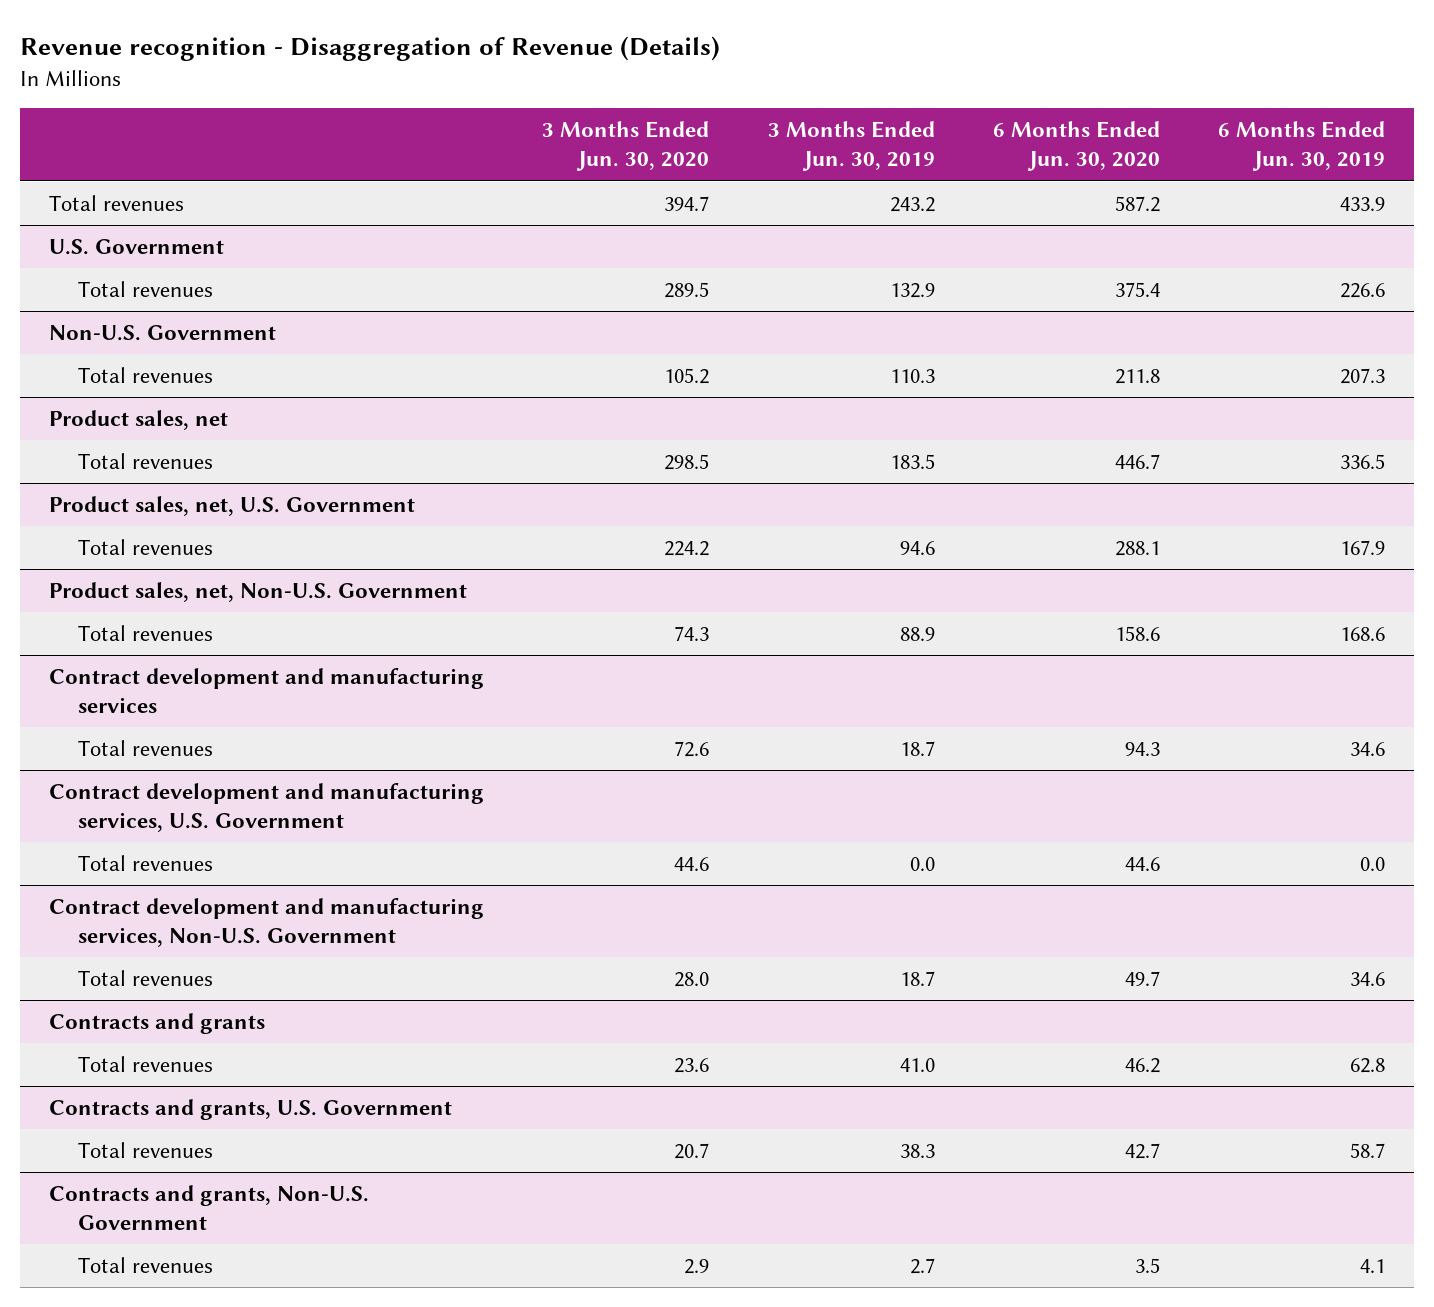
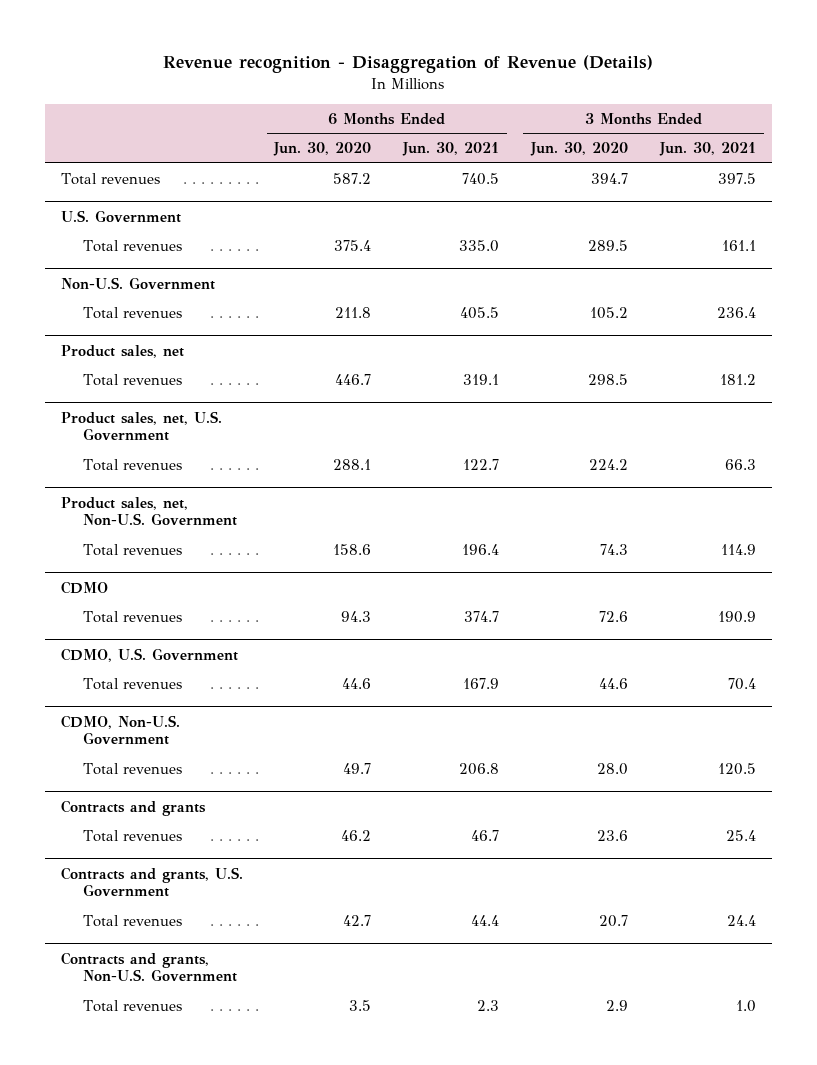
[767,121,935,172] 3 Months Ended Jun. 30, 2019 -> none
[1218,121,1386,172] 6 Months Ended Jun. 30, 2019 -> none
none -> [402,142,500,157] Jun. 30, 2021
none -> [659,142,757,157] Jun. 30, 2021
[49,667,485,713] Contract development and manufacturing services -> [60,580,108,594] CDMO
[49,782,485,832] Contract development and manufacturing services, U.S. Government -> none
none -> [60,647,238,662] CDMO, U.S. Government
[49,897,485,947] Contract development and manufacturing services, Non-U.S. Government -> none
none -> [60,714,180,746] CDMO, Non-U.S. Government

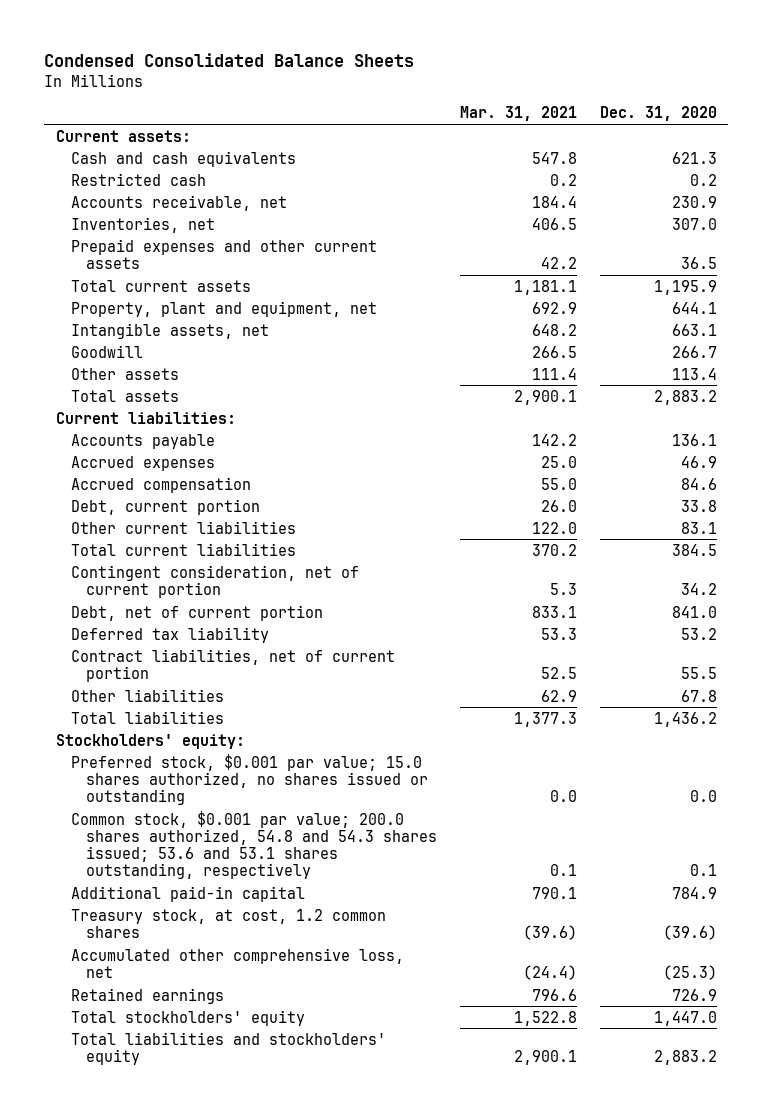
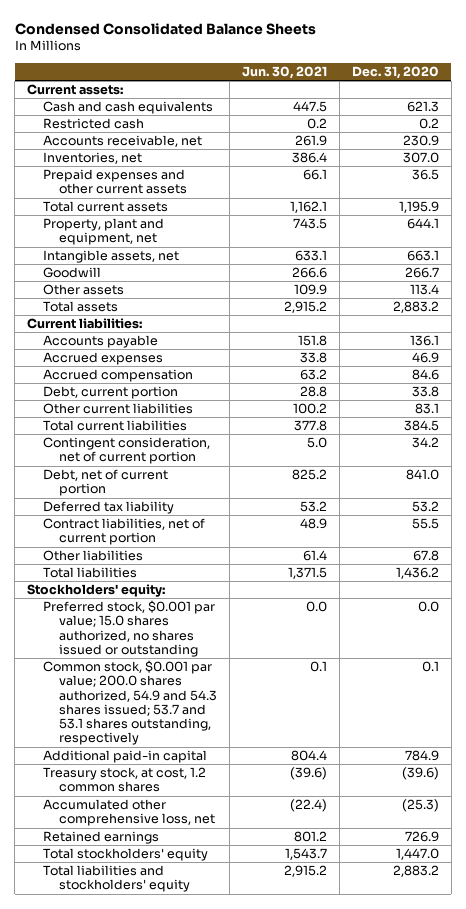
[459,106,577,122] Mar. 31, 2021 -> none
none -> [241,65,327,79] Jun. 30, 2021
[70,810,438,879] Common stock, $0.001 par value; 200.0 shares authorized, 54.8 and 54.3 shares issued; 53.6 and 53.1 shares outstanding, respectively -> [43,660,217,746] Common stock, $0.001 par value; 200.0 shares authorized, 54.9 and 54.3 shares issued; 53.7 and 53.1 shares outstanding, respectively

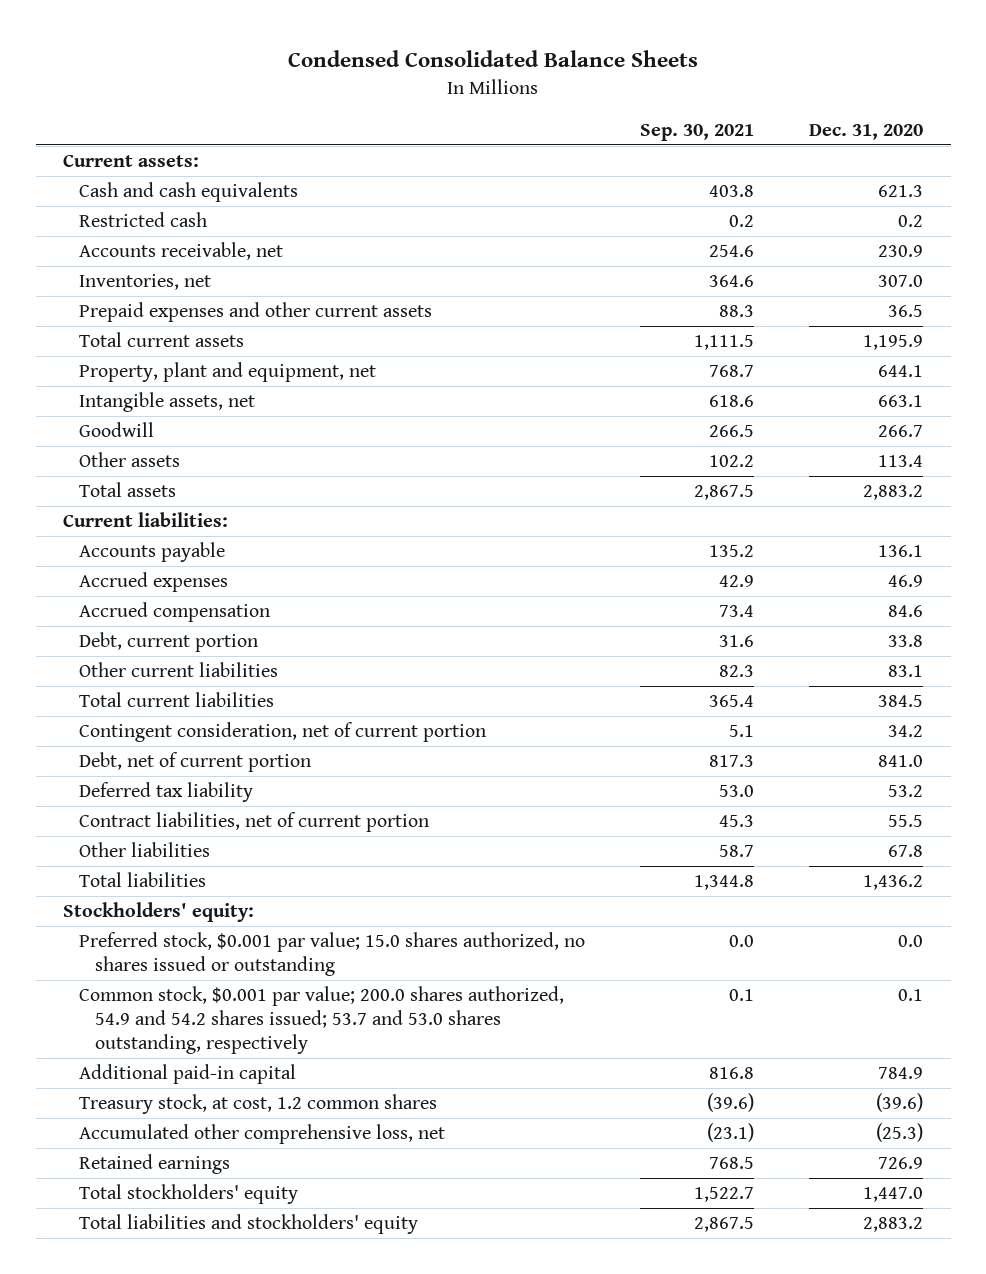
[241,65,327,79] Jun. 30, 2021 -> none
none -> [640,123,755,141] Sep. 30, 2021
[43,660,217,746] Common stock, $0.001 par value; 200.0 shares authorized, 54.9 and 54.3 shares issued; 53.7 and 53.1 shares outstanding, respectively -> [79,986,565,1054] Common stock, $0.001 par value; 200.0 shares authorized, 54.9 and 54.2 shares issued; 53.7 and 53.0 shares outstanding, respectively

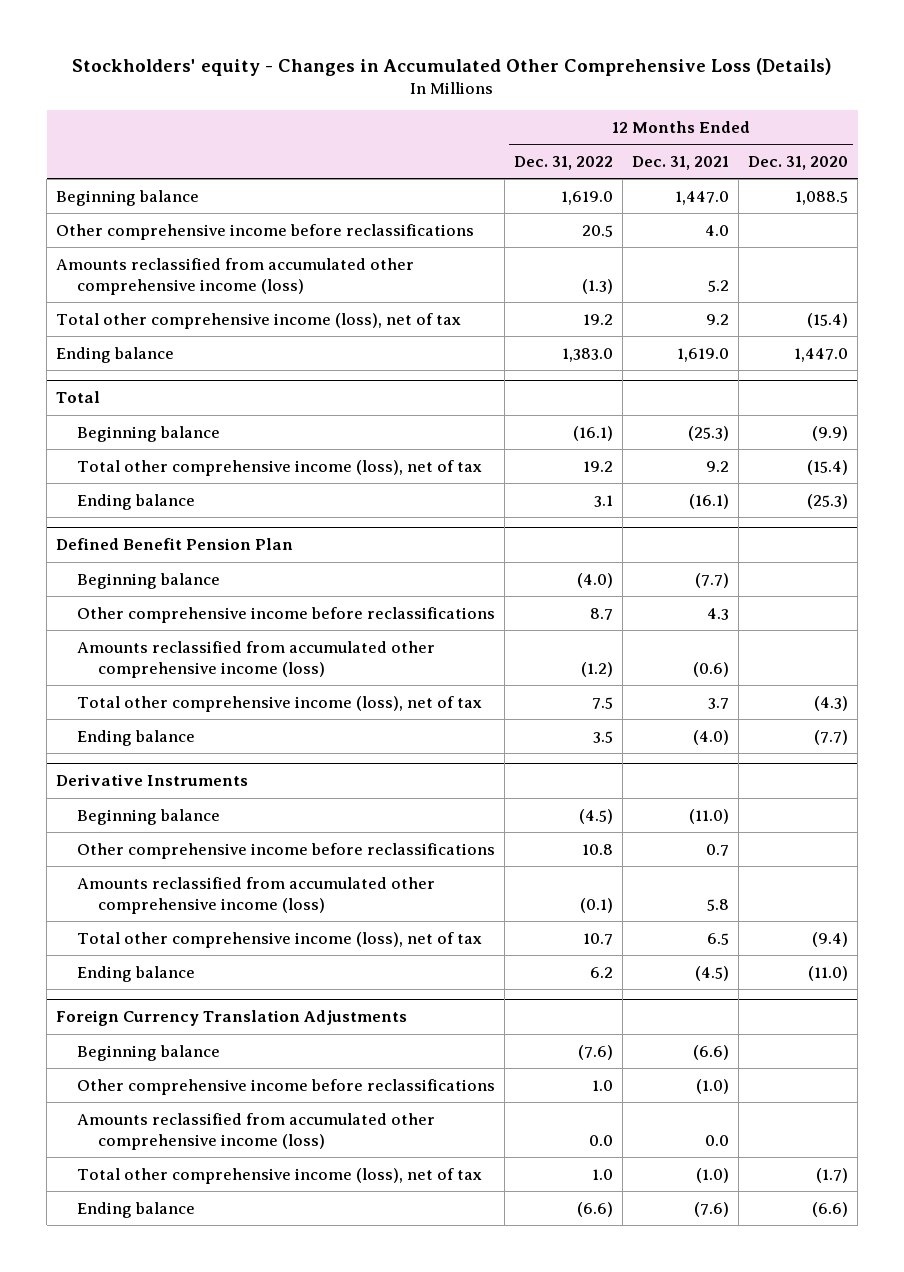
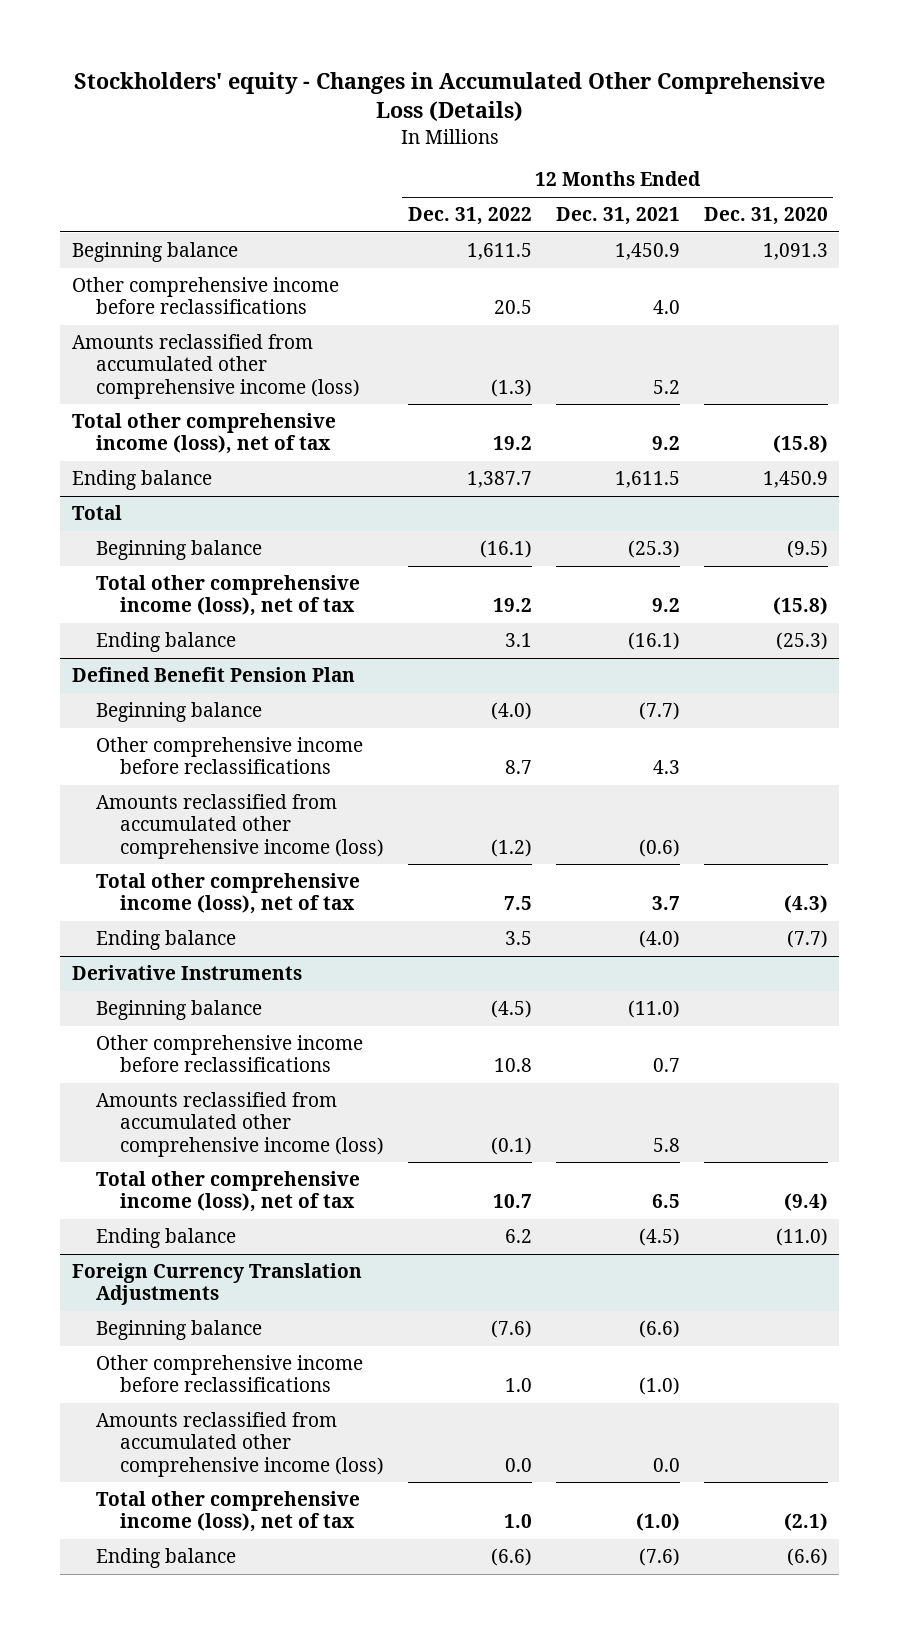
[561,190,614,205] 1,619.0 -> [467,243,533,261] 1,611.5
[675,190,730,205] 1,447.0 -> [614,243,680,261] 1,450.9
[795,190,849,205] 1,088.5 -> [762,243,828,261] 1,091.3
[807,312,849,328] (15.4) -> [772,435,828,454] (15.8)
[562,347,614,362] 1,383.0 -> [467,471,533,489] 1,387.7
[677,347,730,362] 1,619.0 -> [614,471,680,489] 1,611.5
[794,347,849,362] 1,447.0 -> [762,471,828,489] 1,450.9
[812,425,849,441] (9.9) -> [786,540,828,559] (9.5)
[807,459,849,475] (15.4) -> [772,597,828,616] (15.8)
[816,1167,849,1183] (1.7) -> [783,1513,828,1532] (2.1)

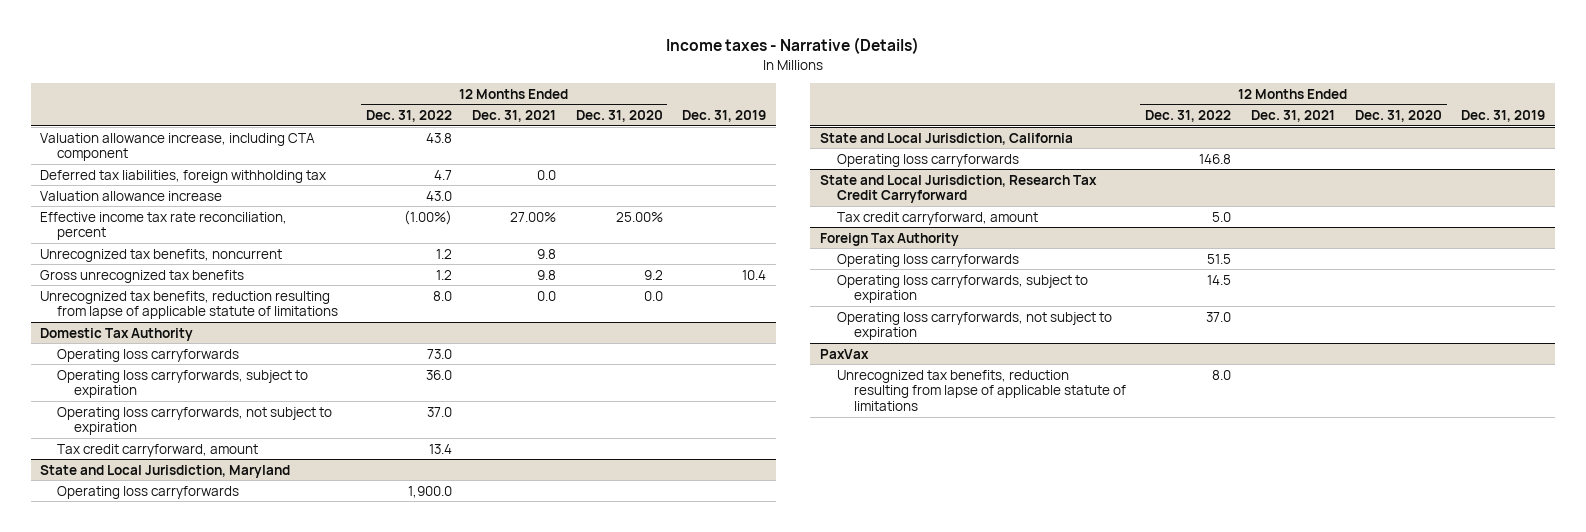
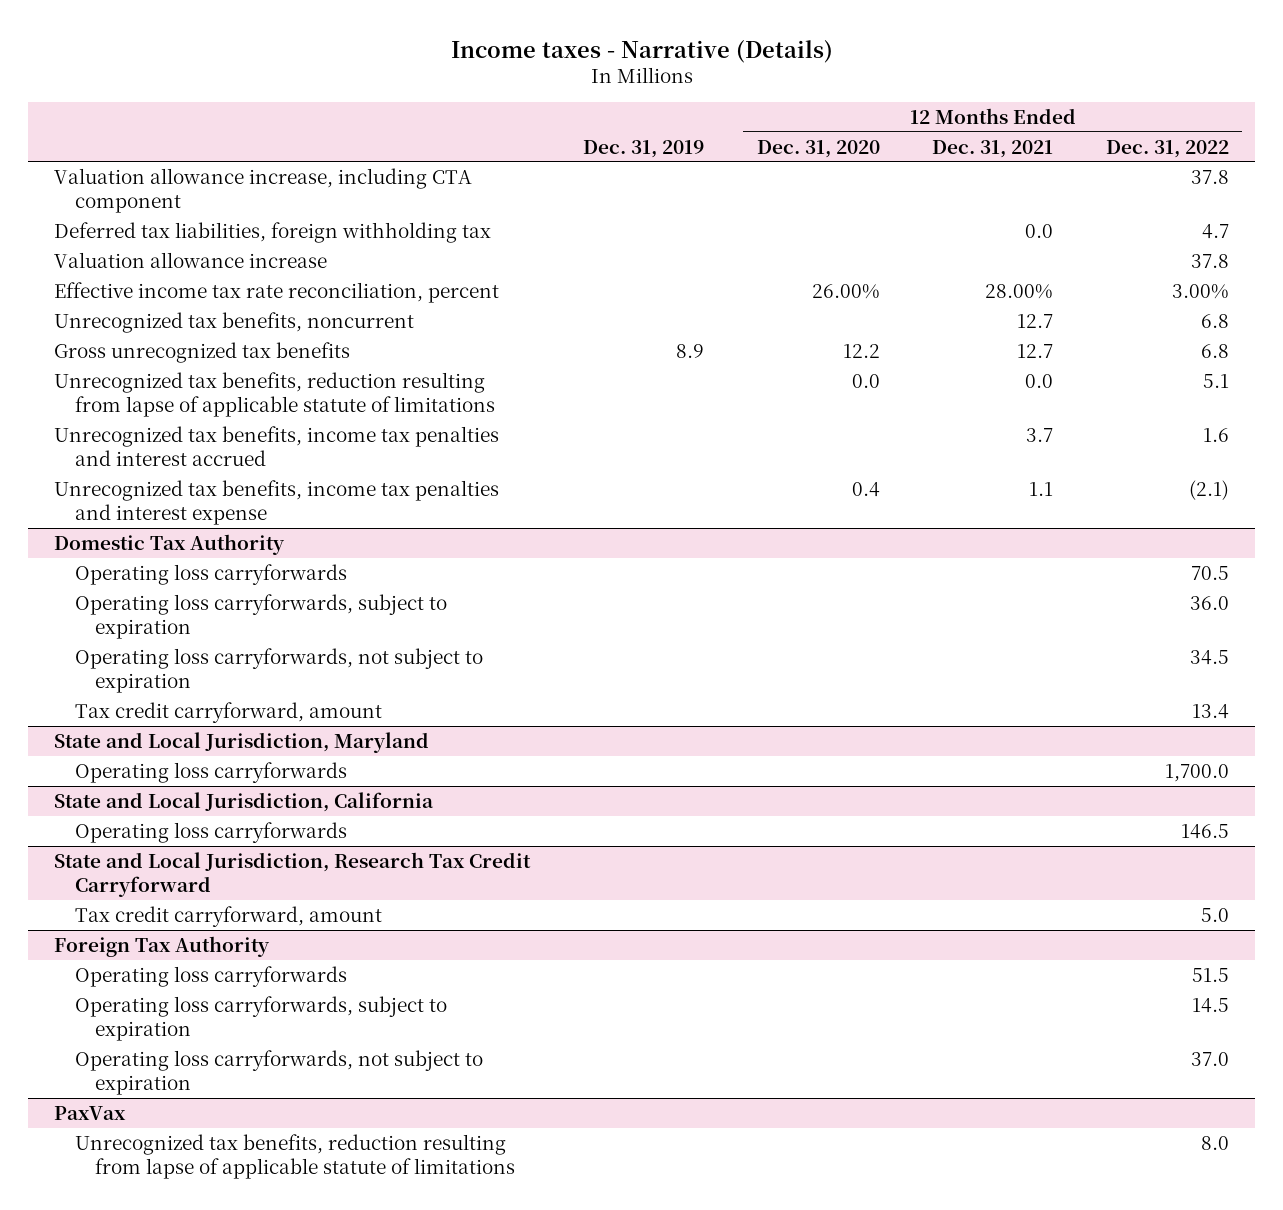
[426,132,453,143] 43.8 -> [1190,169,1229,184] 37.8
[426,190,453,201] 43.0 -> [1190,253,1229,268] 37.8
[404,209,453,225] (1.00%) -> [1171,283,1229,299] 3.00%
[509,211,556,222] 27.00% -> [985,283,1054,299] 28.00%
[615,211,663,222] 25.00% -> [811,283,880,299] 26.00%
[436,248,453,259] 1.2 -> [1200,313,1229,328] 6.8
[536,248,556,259] 9.8 -> [1017,313,1054,328] 12.7
[436,269,453,280] 1.2 -> [1200,343,1229,358] 6.8
[536,269,556,280] 9.8 -> [1017,343,1054,358] 12.7
[643,269,663,280] 9.2 -> [842,343,880,358] 12.2
[742,269,767,280] 10.4 -> [675,343,704,358] 8.9
[433,290,453,301] 8.0 -> [1202,373,1229,388] 5.1
none -> [54,425,500,466] Unrecognized tax benefits, income tax penalties and interest accrued
none -> [54,479,500,525] Unrecognized tax benefits, income tax penalties and interest expense
[427,348,453,359] 73.0 -> [1190,565,1229,580] 70.5
[427,406,453,417] 37.0 -> [1189,649,1229,665] 34.5
[408,485,453,498] 1,900.0 -> [1164,763,1229,782] 1,700.0
[1199,153,1232,164] 146.8 -> [1180,823,1229,839] 146.5

